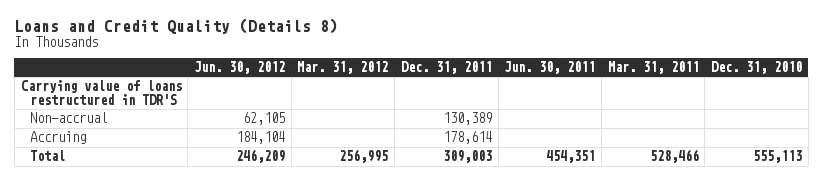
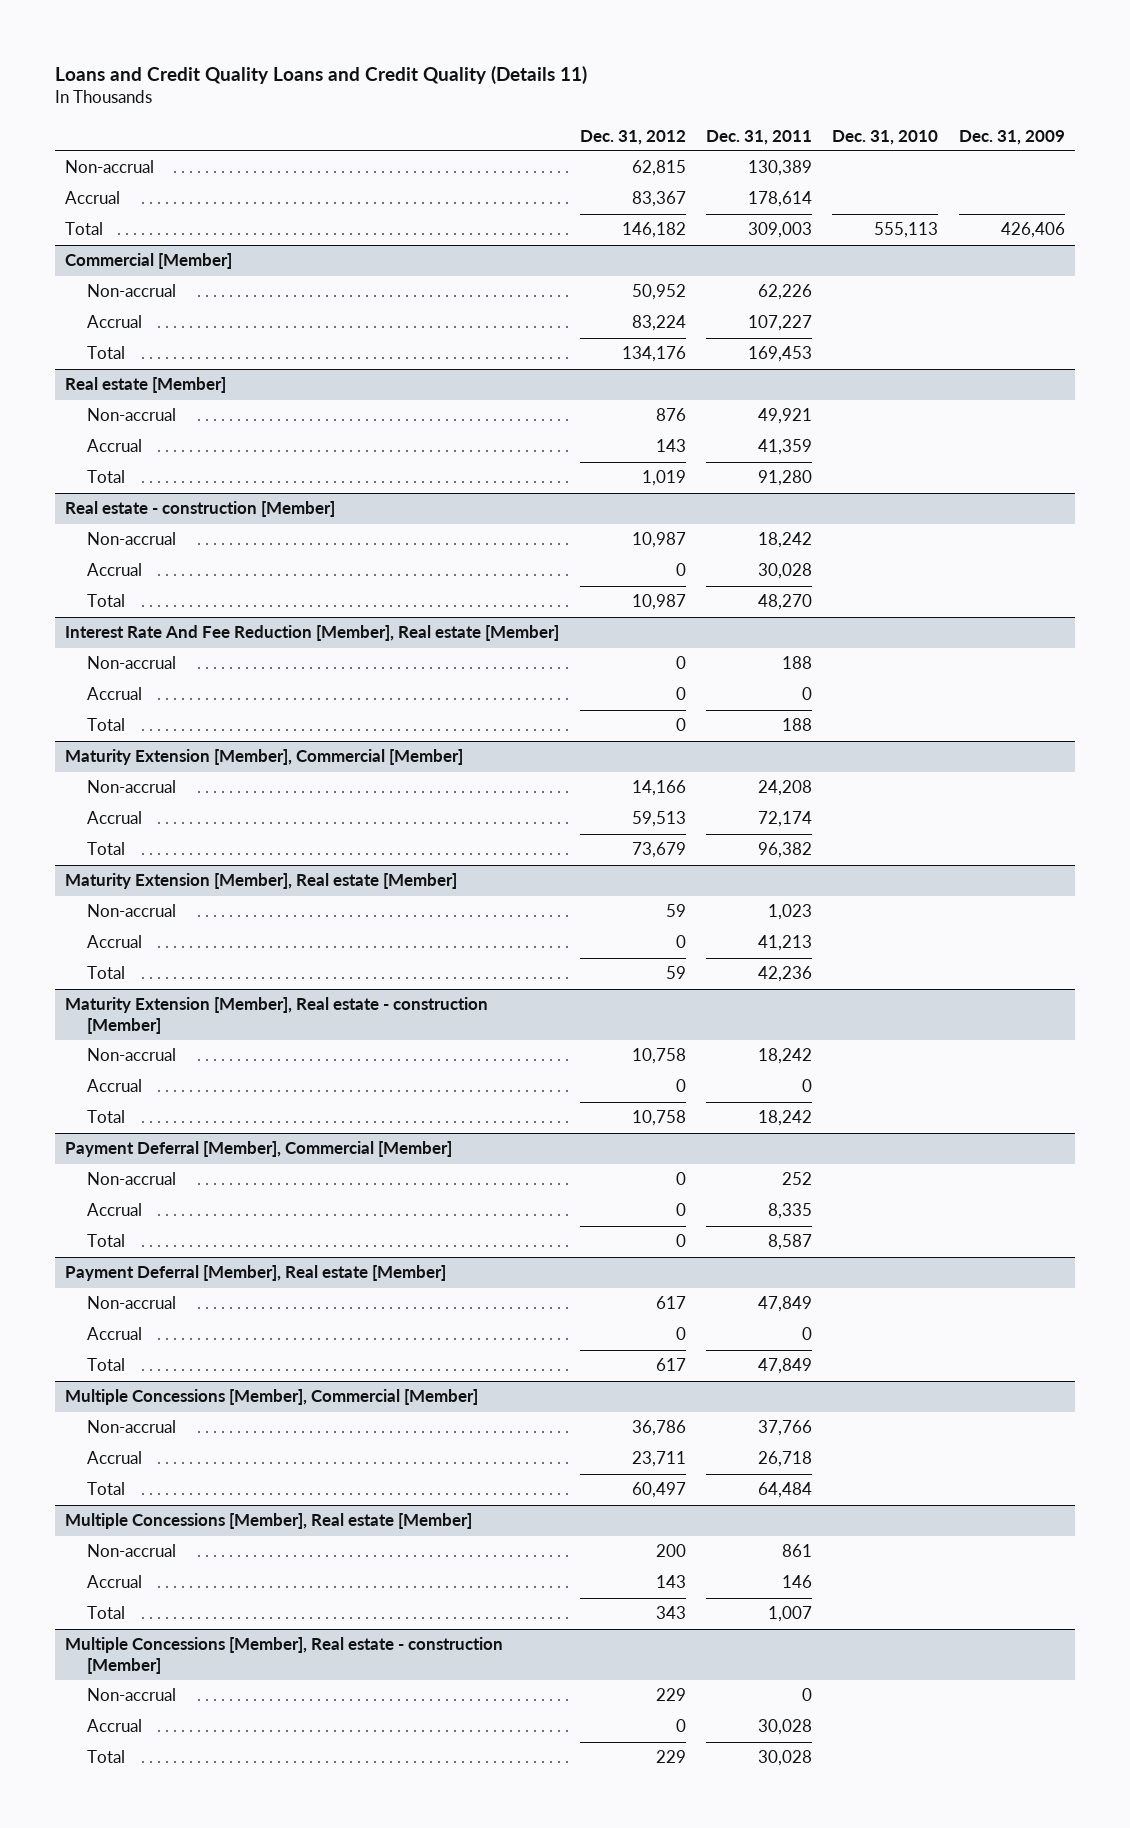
[14,17,339,34] Loans and Credit Quality (Details 8) -> [55,65,588,84] Loans and Credit Quality Loans and Credit Quality (Details 11)
[194,61,286,75] Jun. 30, 2012 -> none
[297,61,389,75] Mar. 31, 2012 -> none
[504,61,596,75] Jun. 30, 2011 -> none
[607,61,699,75] Mar. 31, 2011 -> none
none -> [579,129,686,145] Dec. 31, 2012
none -> [958,129,1065,145] Dec. 31, 2009
[20,80,182,106] Carrying value of loans restructured in TDR'S -> none
[29,131,86,145] Accruing -> [65,191,121,205] Accrual
none -> [65,253,233,270] Commercial [Member]
none -> [86,284,176,298] Non-accrual
none -> [86,315,142,329] Accrual
none -> [86,346,125,360] Total
none -> [65,377,227,394] Real estate [Member]
none -> [86,408,176,422] Non-accrual
none -> [86,439,142,453] Accrual
none -> [86,470,125,484] Total
none -> [65,501,336,518] Real estate - construction [Member]
none -> [86,532,176,546] Non-accrual
none -> [86,563,142,577] Accrual
none -> [86,594,125,608] Total
none -> [65,625,560,642] Interest Rate And Fee Reduction [Member], Real estate [Member]
none -> [86,656,176,670] Non-accrual
none -> [86,687,142,701] Accrual
none -> [86,718,125,732] Total
none -> [65,749,464,766] Maturity Extension [Member], Commercial [Member]
none -> [86,780,176,794] Non-accrual
none -> [86,811,142,825] Accrual
none -> [86,842,125,856] Total
none -> [65,873,458,890] Maturity Extension [Member], Real estate [Member]
none -> [86,904,176,918] Non-accrual
none -> [86,935,142,949] Accrual
none -> [86,966,125,980] Total
none -> [65,997,489,1034] Maturity Extension [Member], Real estate - construction [Member]
none -> [86,1048,176,1062] Non-accrual
none -> [86,1079,142,1093] Accrual
none -> [86,1110,125,1124] Total
none -> [65,1141,453,1158] Payment Deferral [Member], Commercial [Member]
none -> [86,1172,176,1186] Non-accrual
none -> [86,1203,142,1217] Accrual
none -> [86,1234,125,1248] Total
none -> [65,1265,447,1282] Payment Deferral [Member], Real estate [Member]
none -> [86,1296,176,1310] Non-accrual
none -> [86,1327,142,1341] Accrual
none -> [86,1358,125,1372] Total
none -> [65,1389,479,1406] Multiple Concessions [Member], Commercial [Member]
none -> [86,1420,176,1434] Non-accrual
none -> [86,1451,142,1465] Accrual
none -> [86,1482,125,1496] Total
none -> [65,1513,473,1530] Multiple Concessions [Member], Real estate [Member]
none -> [86,1544,176,1558] Non-accrual
none -> [86,1575,142,1589] Accrual
none -> [86,1606,125,1620] Total
none -> [65,1637,504,1674] Multiple Concessions [Member], Real estate - construction [Member]
none -> [86,1688,176,1702] Non-accrual
none -> [86,1719,142,1733] Accrual
none -> [86,1750,125,1764] Total

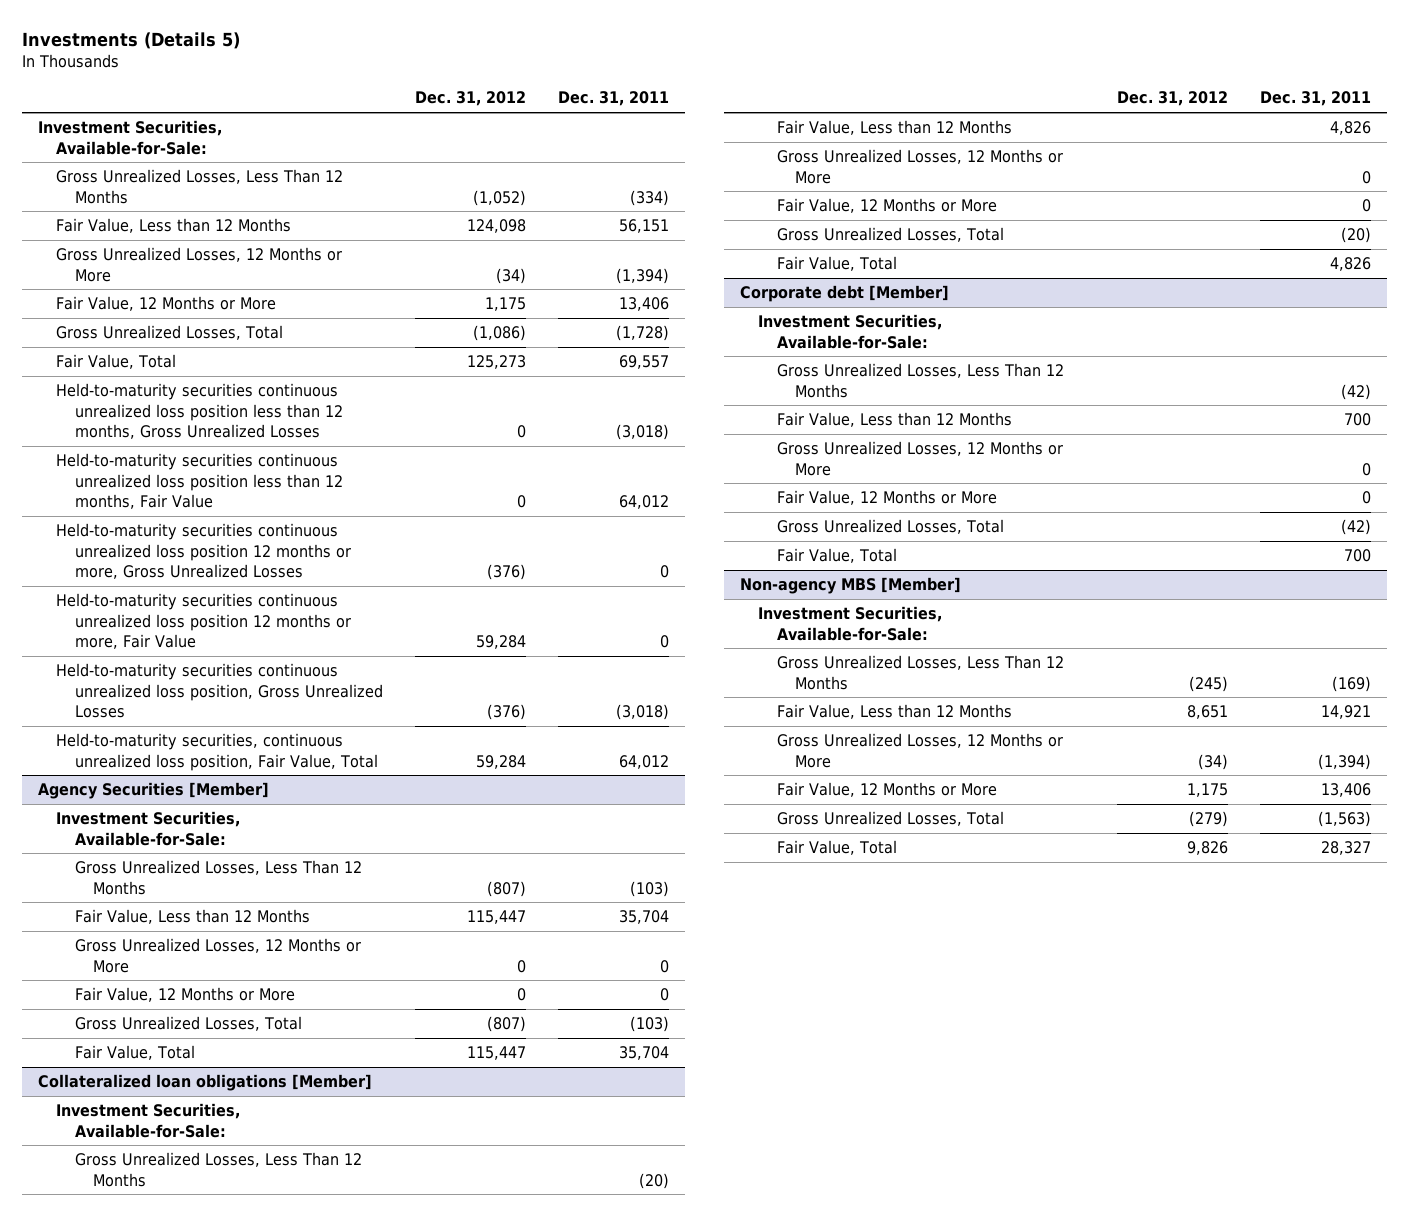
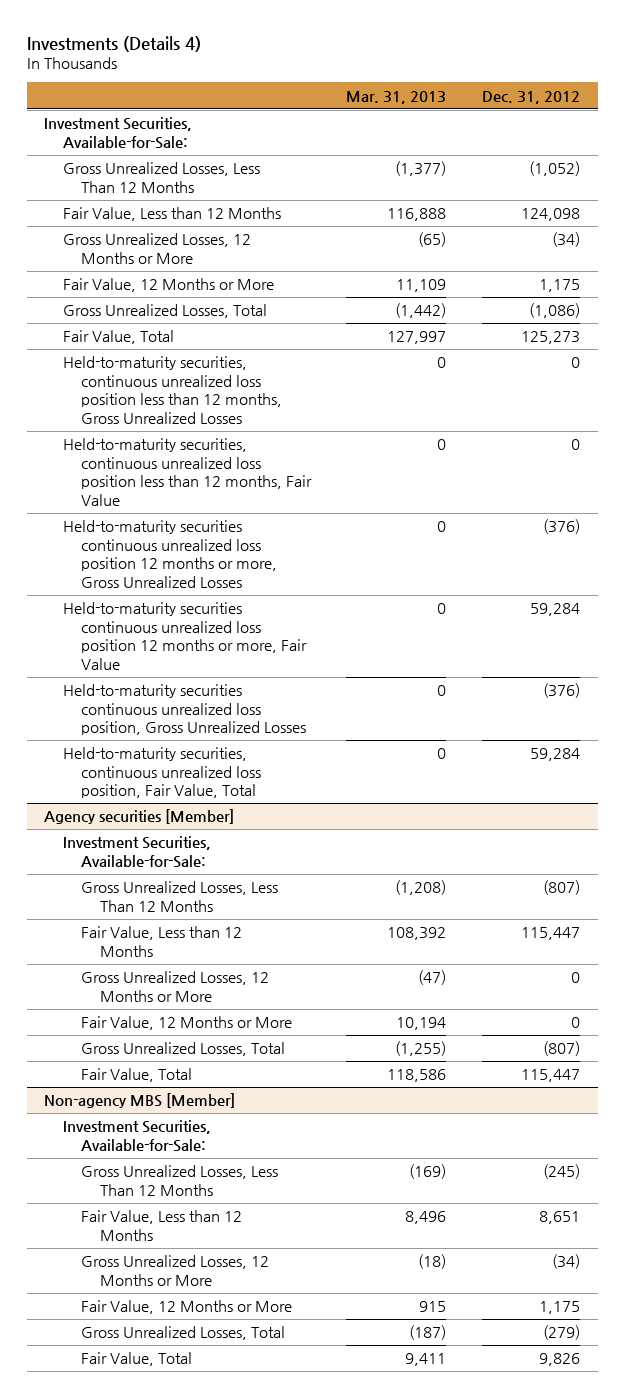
[22,32,241,50] Investments (Details 5) -> [26,35,201,52] Investments (Details 4)
[557,91,669,107] Dec. 31, 2011 -> none
none -> [346,90,447,104] Mar. 31, 2013
[56,383,343,439] Held-to-maturity securities continuous unrealized loss position less than 12 months, Gross Unrealized Losses -> [62,356,283,424] Held-to-maturity securities, continuous unrealized loss position less than 12 months, Gross Unrealized Losses
[56,453,343,509] Held-to-maturity securities continuous unrealized loss position less than 12 months, Fair Value -> [62,438,313,506] Held-to-maturity securities, continuous unrealized loss position less than 12 months, Fair Value
[38,782,270,800] Agency Securities [Member] -> [44,809,235,825] Agency securities [Member]
[38,1074,373,1092] Collateralized loan obligations [Member] -> none
[56,1103,241,1138] Investment Securities, Available-for-Sale: -> none
[74,1152,362,1187] Gross Unrealized Losses, Less Than 12 Months -> none
[776,120,1012,136] Fair Value, Less than 12 Months -> none
[776,149,1063,184] Gross Unrealized Losses, 12 Months or More -> none
[776,198,997,214] Fair Value, 12 Months or More -> none
[776,227,1004,243] Gross Unrealized Losses, Total -> none
[776,256,897,272] Fair Value, Total -> none
[740,285,950,303] Corporate debt [Member] -> none
[758,314,943,349] Investment Securities, Available-for-Sale: -> none
[776,363,1064,398] Gross Unrealized Losses, Less Than 12 Months -> none
[776,412,1012,428] Fair Value, Less than 12 Months -> none
[776,441,1063,476] Gross Unrealized Losses, 12 Months or More -> none
[776,490,997,506] Fair Value, 12 Months or More -> none
[776,519,1004,535] Gross Unrealized Losses, Total -> none
[776,548,897,564] Fair Value, Total -> none

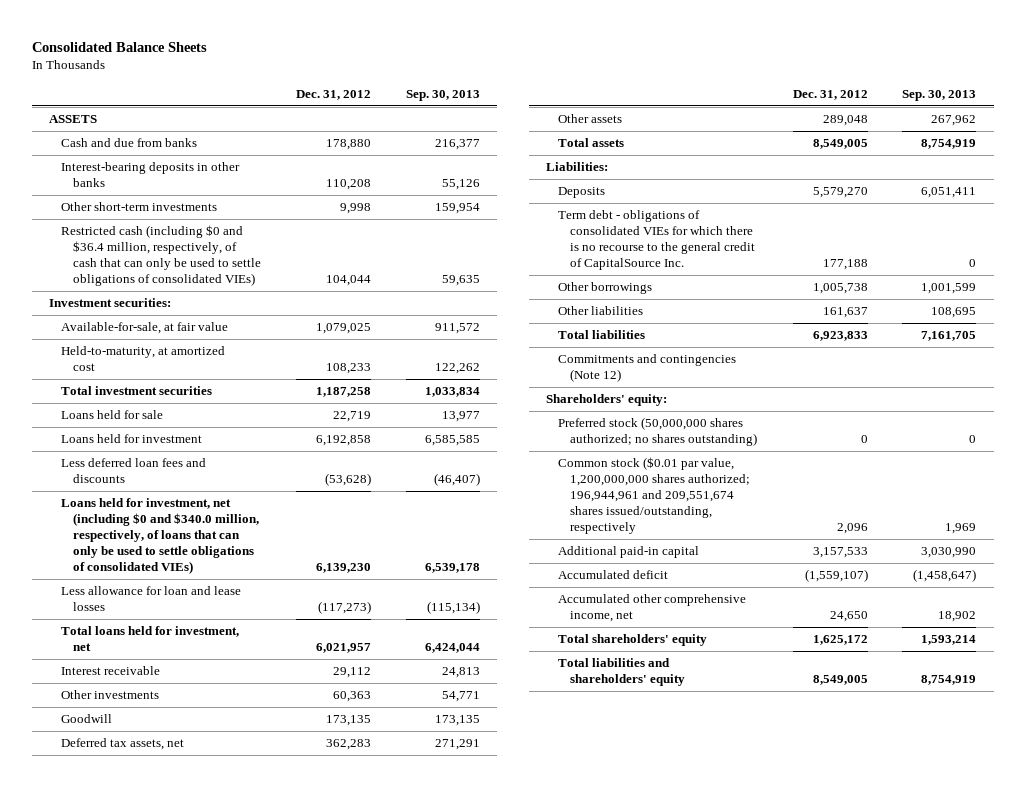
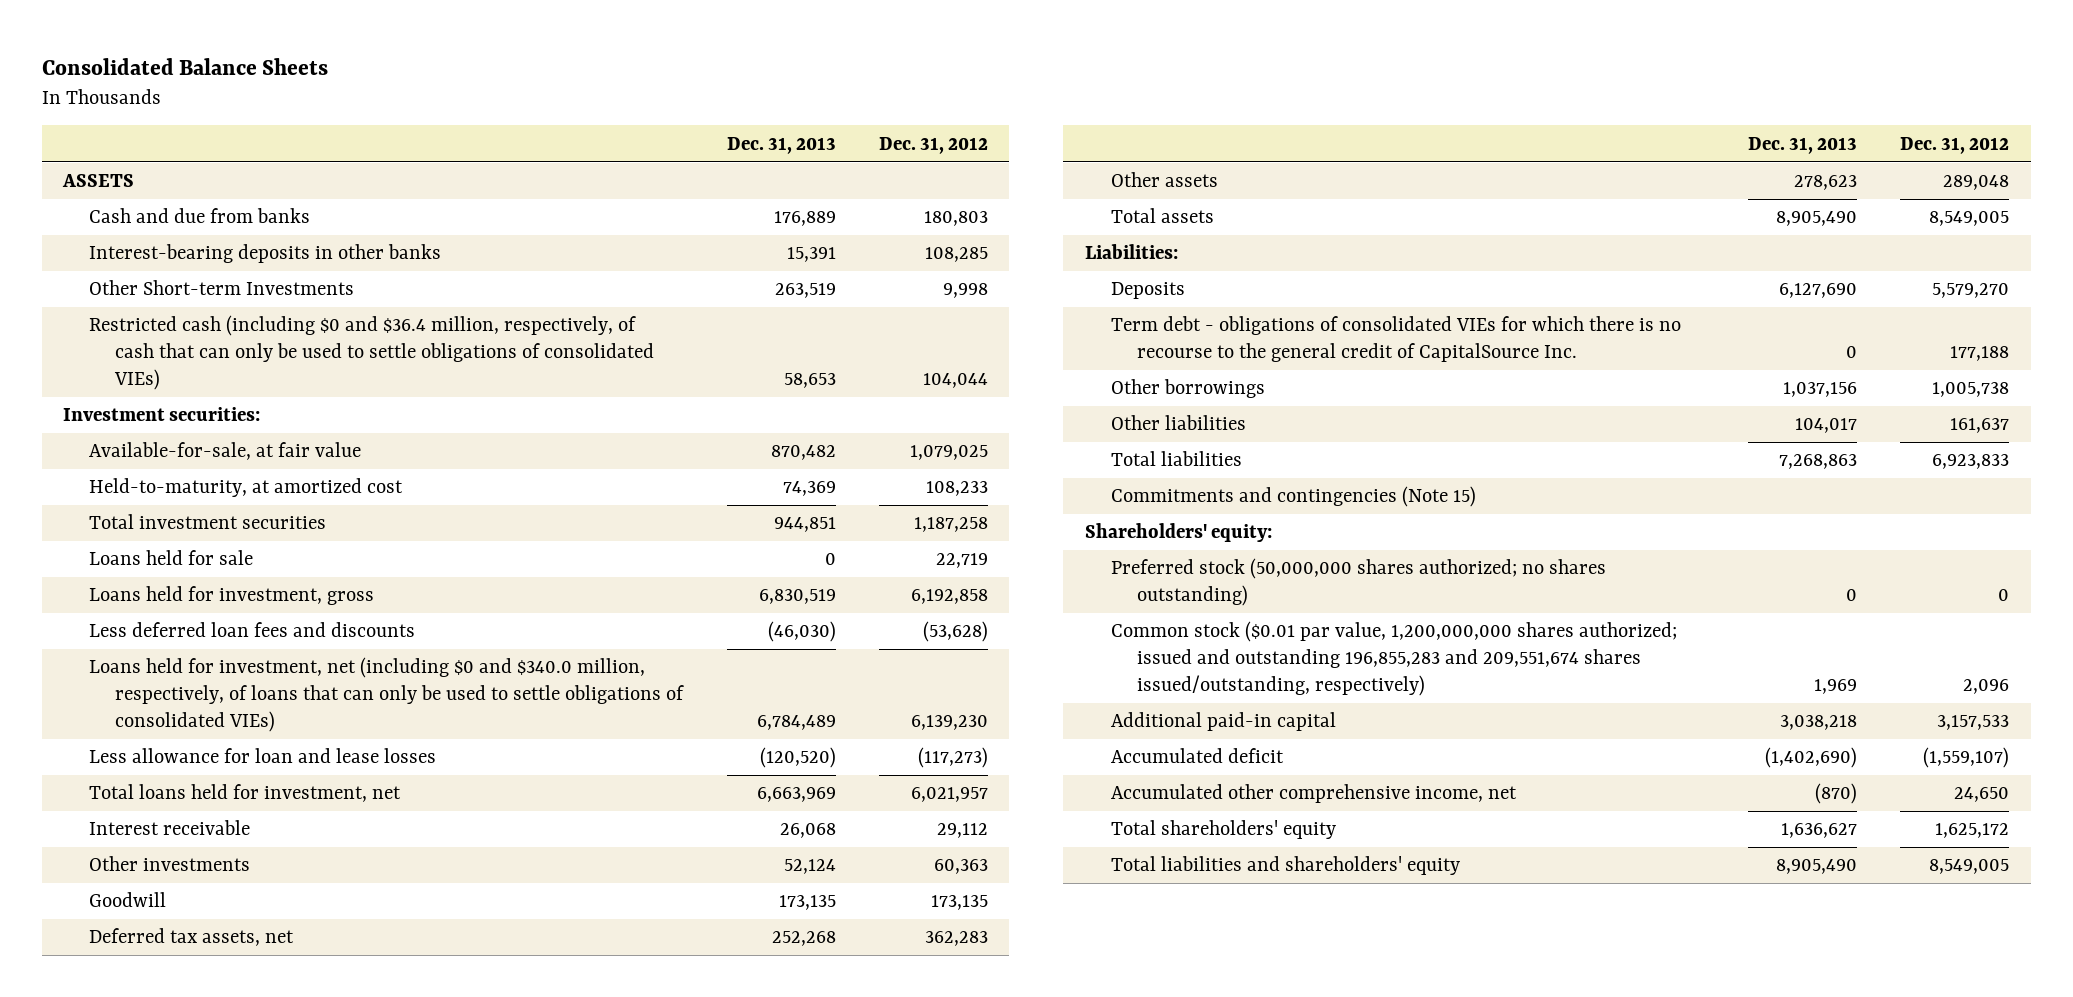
[405,90,480,102] Sep. 30, 2013 -> none
none -> [726,136,836,154] Dec. 31, 2013
[325,139,371,151] 178,880 -> [923,211,988,227] 180,803
[325,179,371,191] 110,208 -> [924,247,988,263] 108,285
[61,202,218,212] Other short-term investments -> [89,280,355,296] Other Short-term Investments
[61,434,203,444] Loans held for investment -> [89,586,375,606] Loans held for investment, gross
[558,354,737,383] Commitments and contingencies (Note 12) -> [1110,486,1476,508] Commitments and contingencies (Note 15)
[558,457,751,534] Common stock ($0.01 par value, 1,200,000,000 shares authorized; 196,944,961 and 209,551,674 shares issued/outstanding, respectively -> [1110,621,1677,696] Common stock ($0.01 par value, 1,200,000,000 shares authorized; issued and outstanding 196,855,283 and 209,551,674 shares issued/outstanding, respectively)

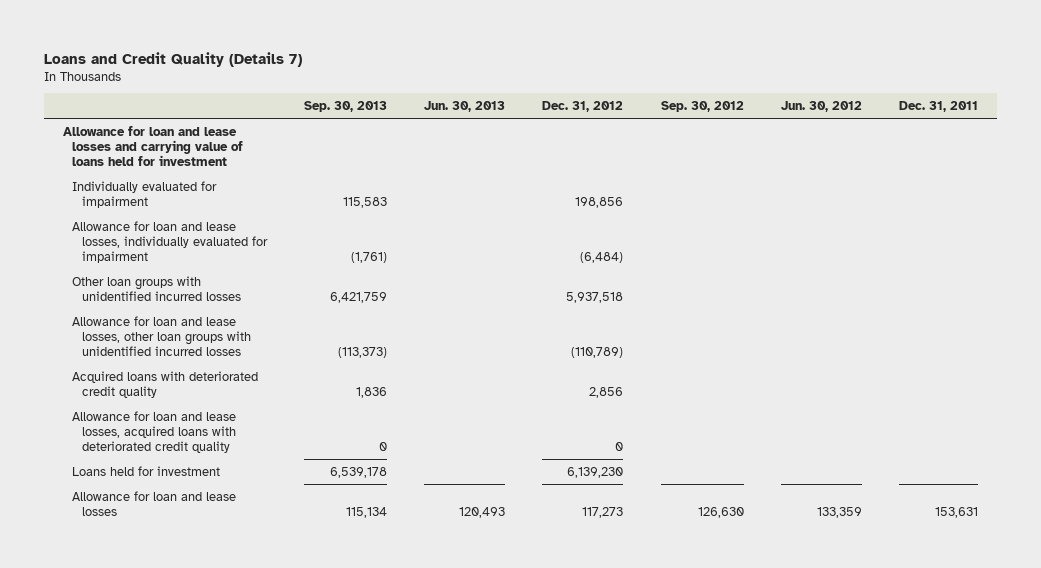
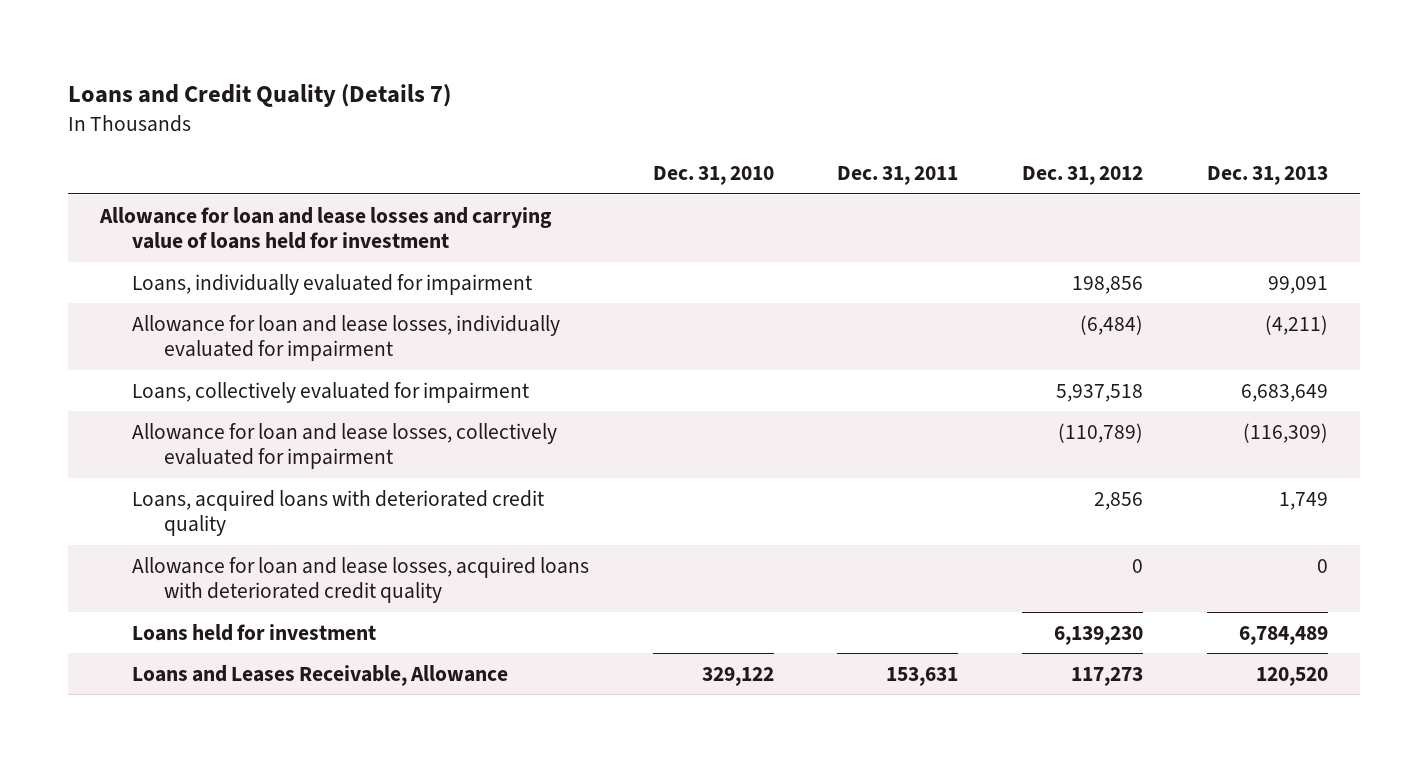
[303,101,387,113] Sep. 30, 2013 -> none
[424,101,506,113] Jun. 30, 2013 -> none
[660,101,744,113] Sep. 30, 2012 -> none
[780,101,862,113] Jun. 30, 2012 -> none
none -> [652,165,774,185] Dec. 31, 2010
none -> [1206,165,1328,185] Dec. 31, 2013
[72,180,218,208] Individually evaluated for impairment -> [131,273,532,295] Loans, individually evaluated for impairment
[72,275,241,301] Other loan groups with unidentified incurred losses -> [131,381,529,403] Loans, collectively evaluated for impairment
[72,315,251,356] Allowance for loan and lease losses, other loan groups with unidentified incurred losses -> [131,422,557,470] Allowance for loan and lease losses, collectively evaluated for impairment
[72,370,259,398] Acquired loans with deteriorated credit quality -> [131,489,544,537] Loans, acquired loans with deteriorated credit quality
[72,490,237,516] Allowance for loan and lease losses -> [131,664,508,686] Loans and Leases Receivable, Allowance

